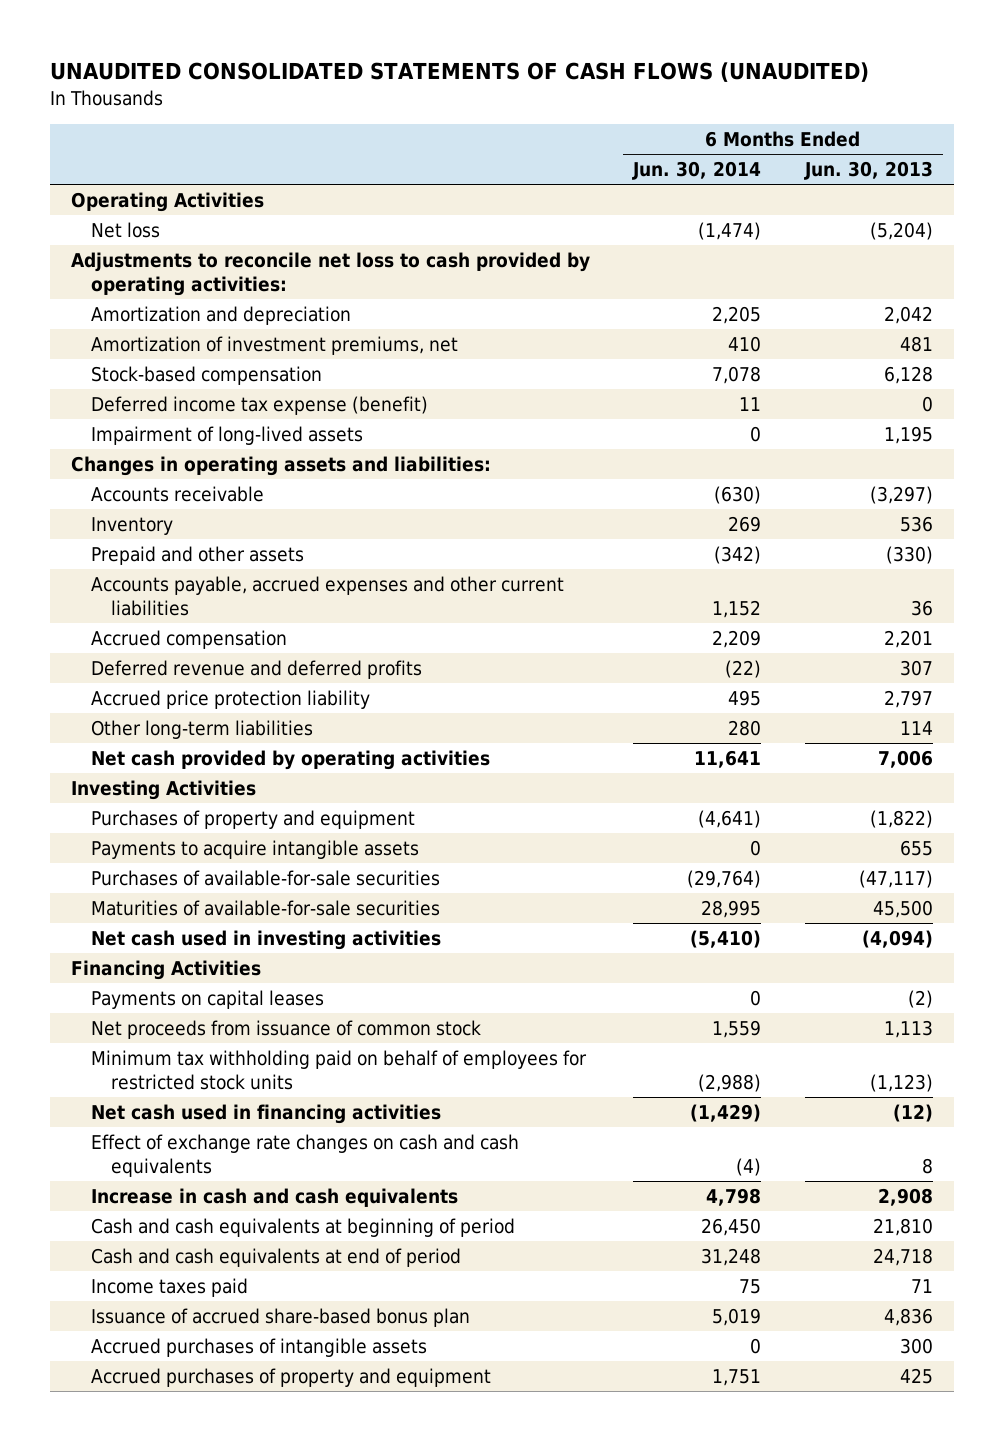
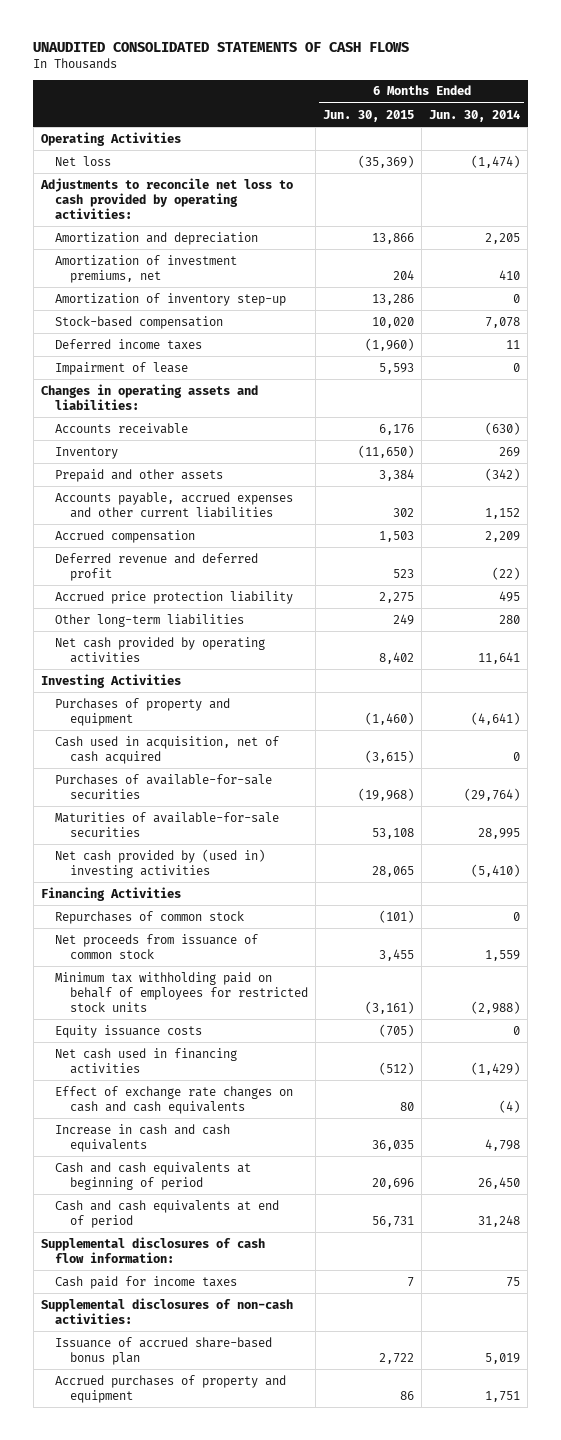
[49,62,869,83] UNAUDITED CONSOLIDATED STATEMENTS OF CASH FLOWS (UNAUDITED) -> [33,41,410,52] UNAUDITED CONSOLIDATED STATEMENTS OF CASH FLOWS
[803,161,933,181] Jun. 30, 2013 -> none
none -> [323,109,415,122] Jun. 30, 2015
none -> [55,292,287,306] Amortization of inventory step-up
[91,396,429,416] Deferred income tax expense (benefit) -> [55,338,203,350] Deferred income taxes
[91,426,364,446] Impairment of long-lived assets -> [55,361,189,375] Impairment of lease
[91,660,423,680] Deferred revenue and deferred profits -> [55,552,259,581] Deferred revenue and deferred profit
[91,840,420,860] Payments to acquire intangible assets -> none
none -> [55,735,280,764] Cash used in acquisition, net of cash acquired
[91,930,442,951] Net cash used in investing activities -> [55,848,266,878] Net cash provided by (used in) investing activities
[91,990,325,1010] Payments on capital leases -> none
none -> [55,910,245,924] Repurchases of common stock
none -> [55,1024,203,1038] Equity issuance costs
none -> [40,1236,265,1263] Supplemental disclosures of cash flow information:
[91,1278,249,1298] Income taxes paid -> [55,1275,238,1289] Cash paid for income taxes
none -> [40,1297,293,1324] Supplemental disclosures of non-cash activities:
[91,1338,428,1358] Accrued purchases of intangible assets -> none

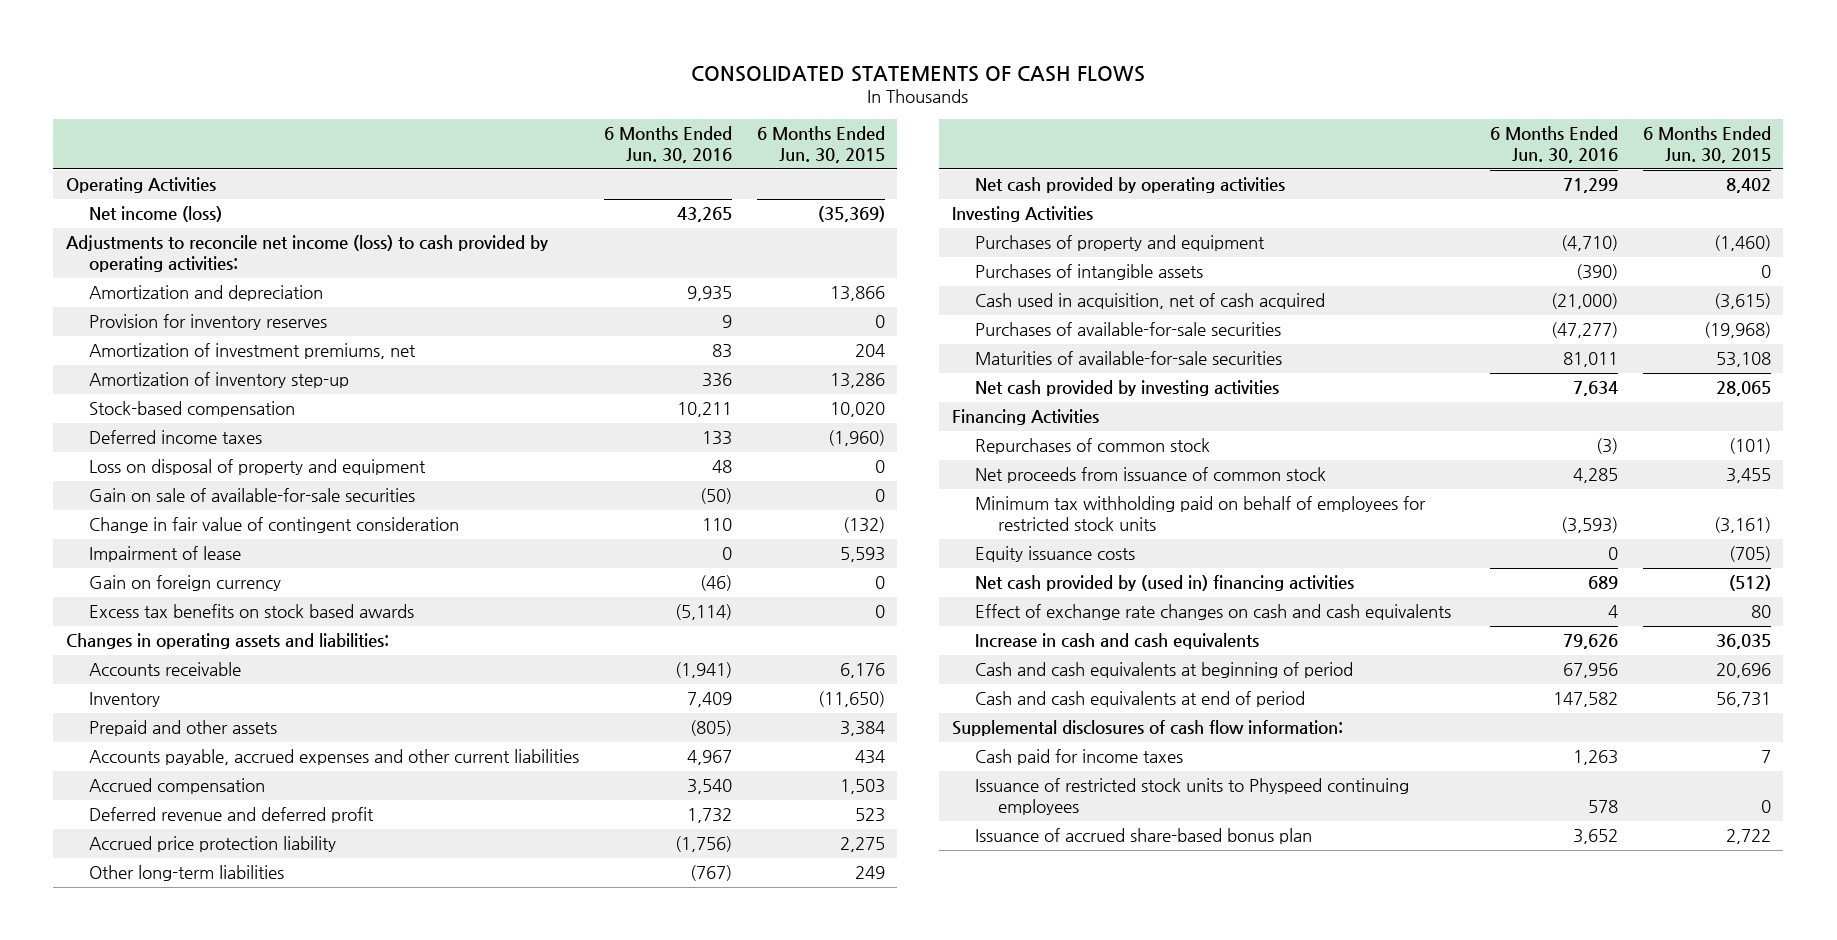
[33,41,410,52] UNAUDITED CONSOLIDATED STATEMENTS OF CASH FLOWS -> [691,65,1146,82] CONSOLIDATED STATEMENTS OF CASH FLOWS
[429,109,521,122] Jun. 30, 2014 -> none
none -> [604,126,733,164] 6 Months Ended Jun. 30, 2016
[55,155,112,166] Net loss -> [89,206,223,223] Net income (loss)
[39,177,293,219] Adjustments to reconcile net loss to cash provided by operating activities: -> [65,235,548,273] Adjustments to reconcile net income (loss) to cash provided by operating activities:
none -> [89,314,328,331] Provision for inventory reserves
none -> [89,459,427,476] Loss on disposal of property and equipment
none -> [89,488,416,503] Gain on sale of available-for-sale securities
none -> [89,517,460,534] Change in fair value of contingent consideration
none -> [89,575,282,592] Gain on foreign currency
none -> [89,604,415,619] Excess tax benefits on stock based awards
[393,507,415,517] 302 -> [854,750,885,765] 434
none -> [975,264,1204,281] Purchases of intangible assets
[55,848,266,878] Net cash provided by (used in) investing activities -> [975,380,1280,397] Net cash provided by investing activities
[55,1047,238,1074] Net cash used in financing activities -> [975,575,1355,592] Net cash provided by (used in) financing activities
[40,1297,293,1324] Supplemental disclosures of non-cash activities: -> none
none -> [975,778,1410,816] Issuance of restricted stock units to Physpeed continuing employees
[55,1374,287,1403] Accrued purchases of property and equipment -> none

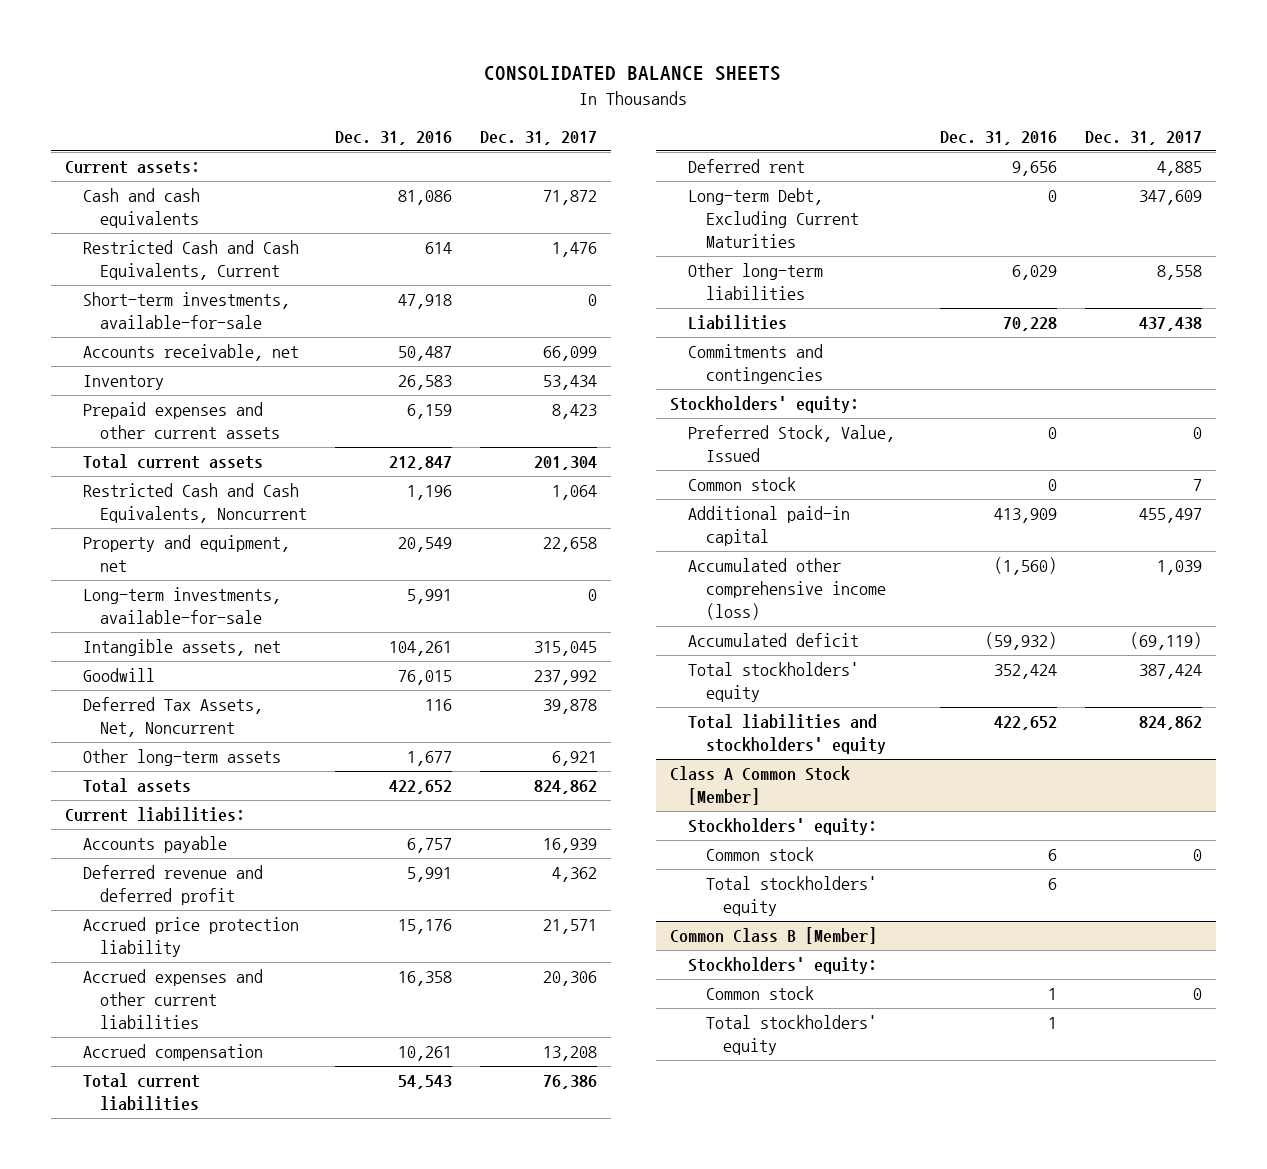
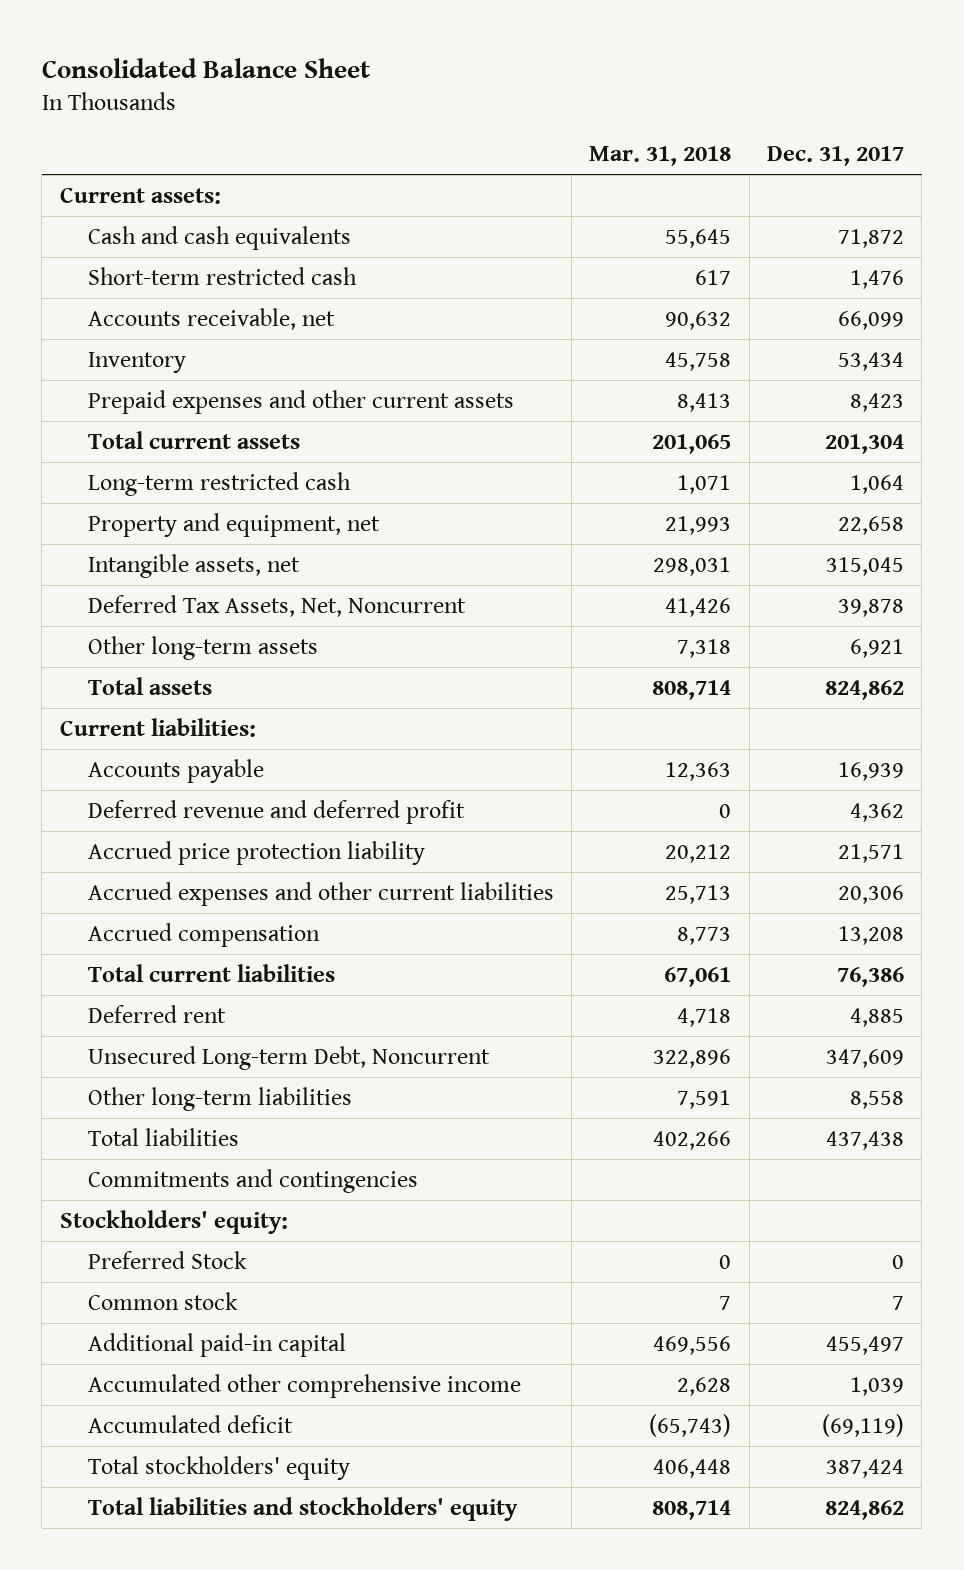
[484,66,782,82] CONSOLIDATED BALANCE SHEETS -> [41,58,370,79] Consolidated Balance Sheet
[335,131,453,146] Dec. 31, 2016 -> none
none -> [589,146,732,167] Mar. 31, 2018
[82,292,290,330] Short-term investments, available-for-sale -> none
[82,240,299,281] Restricted Cash and Cash Equivalents, Current -> [87,266,357,285] Short-term restricted cash
[82,483,308,524] Restricted Cash and Cash Equivalents, Noncurrent -> [87,471,351,496] Long-term restricted cash
[82,587,281,625] Long-term investments, available-for-sale -> none
[82,668,155,683] Goodwill -> none
[687,188,859,248] Long-term Debt, Excluding Current Maturities -> [87,1045,490,1070] Unsecured Long-term Debt, Noncurrent
[687,315,787,331] Liabilities -> [87,1127,239,1146] Total liabilities
[687,425,895,463] Preferred Stock, Value, Issued -> [87,1250,247,1269] Preferred Stock
[687,558,886,620] Accumulated other comprehensive income (loss) -> [87,1373,521,1398] Accumulated other comprehensive income
[669,766,850,806] Class A Common Stock [Member] -> none
[687,818,877,836] Stockholders' equity: -> none
[705,847,814,862] Common stock -> none
[705,876,877,917] Total stockholders' equity -> none
[669,927,877,945] Common Class B [Member] -> none
[687,957,877,975] Stockholders' equity: -> none
[705,986,814,1001] Common stock -> none
[705,1015,877,1056] Total stockholders' equity -> none

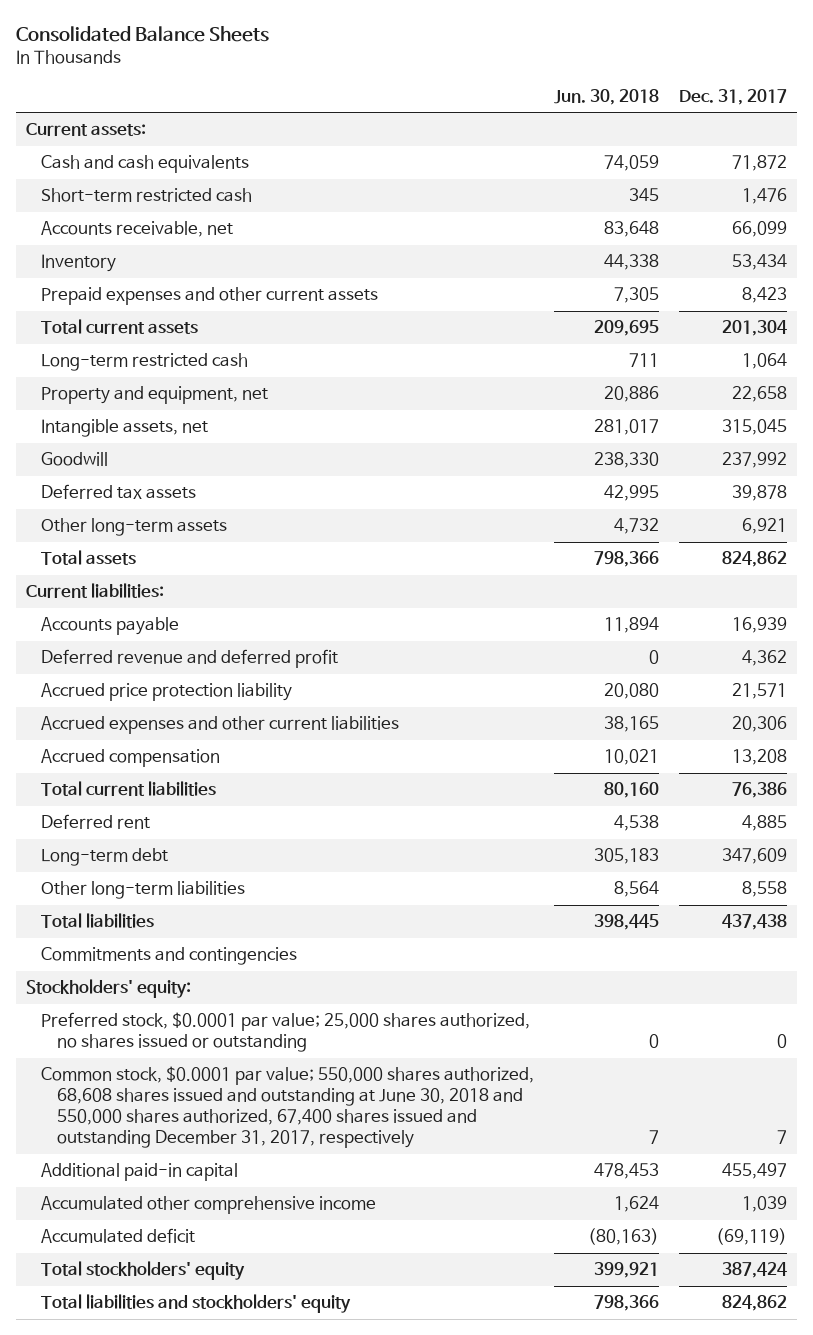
[41,58,370,79] Consolidated Balance Sheet -> [15,26,269,43] Consolidated Balance Sheets
[589,146,732,167] Mar. 31, 2018 -> none
none -> [554,88,660,105] Jun. 30, 2018
none -> [41,452,109,467] Goodwill
[87,594,466,617] Deferred Tax Assets, Net, Noncurrent -> [41,484,197,500] Deferred tax assets
[87,1045,490,1070] Unsecured Long-term Debt, Noncurrent -> [41,848,169,867] Long-term debt
[87,1250,247,1269] Preferred Stock -> [41,1012,531,1053] Preferred stock, $0.0001 par value; 25,000 shares authorized, no shares issued or outstanding
[87,1291,238,1310] Common stock -> [41,1066,535,1149] Common stock, $0.0001 par value; 550,000 shares authorized, 68,608 shares issued and outstanding at June 30, 2018 and 550,000 shares authorized, 67,400 shares issued and outstanding December 31, 2017, respectively

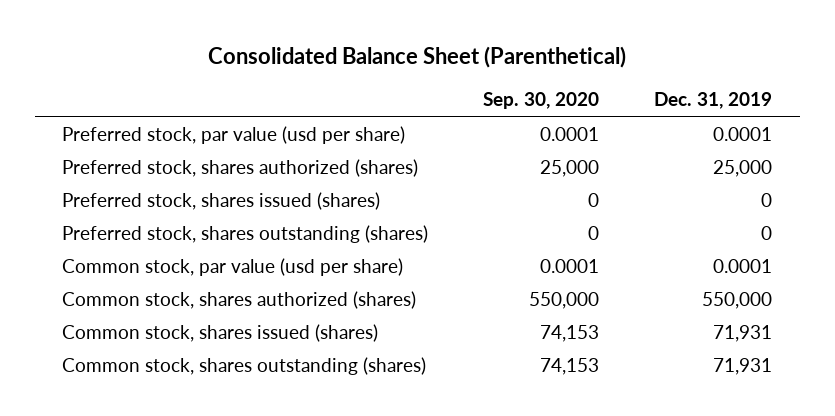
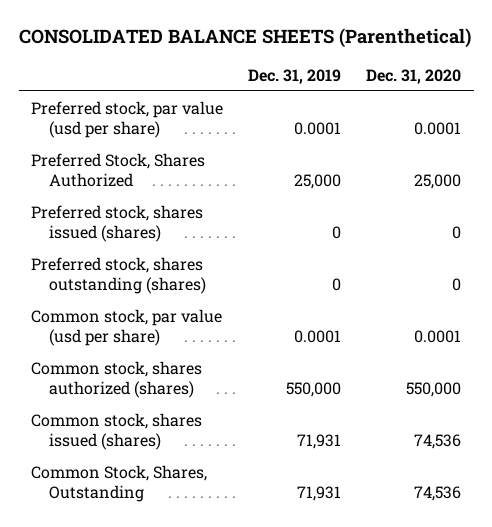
[208,46,627,69] Consolidated Balance Sheet (Parenthetical) -> [18,28,471,49] CONSOLIDATED BALANCE SHEETS (Parenthetical)
[483,92,600,110] Sep. 30, 2020 -> none
none -> [366,68,462,84] Dec. 31, 2020
[62,158,419,177] Preferred stock, shares authorized (shares) -> [31,152,206,187] Preferred Stock, Shares Authorized
[62,356,427,375] Common stock, shares outstanding (shares) -> [31,464,208,502] Common Stock, Shares, Outstanding

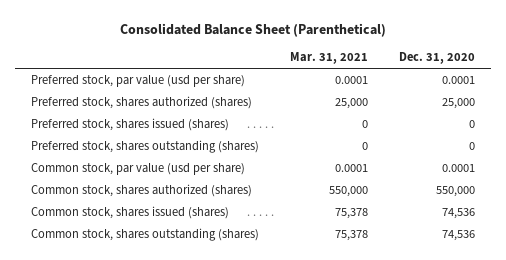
[18,28,471,49] CONSOLIDATED BALANCE SHEETS (Parenthetical) -> [119,23,386,38] Consolidated Balance Sheet (Parenthetical)
[248,68,342,84] Dec. 31, 2019 -> none
none -> [289,52,368,65] Mar. 31, 2021
[31,152,206,187] Preferred Stock, Shares Authorized -> [30,95,252,109] Preferred stock, shares authorized (shares)
[31,464,208,502] Common Stock, Shares, Outstanding -> [30,227,259,241] Common stock, shares outstanding (shares)

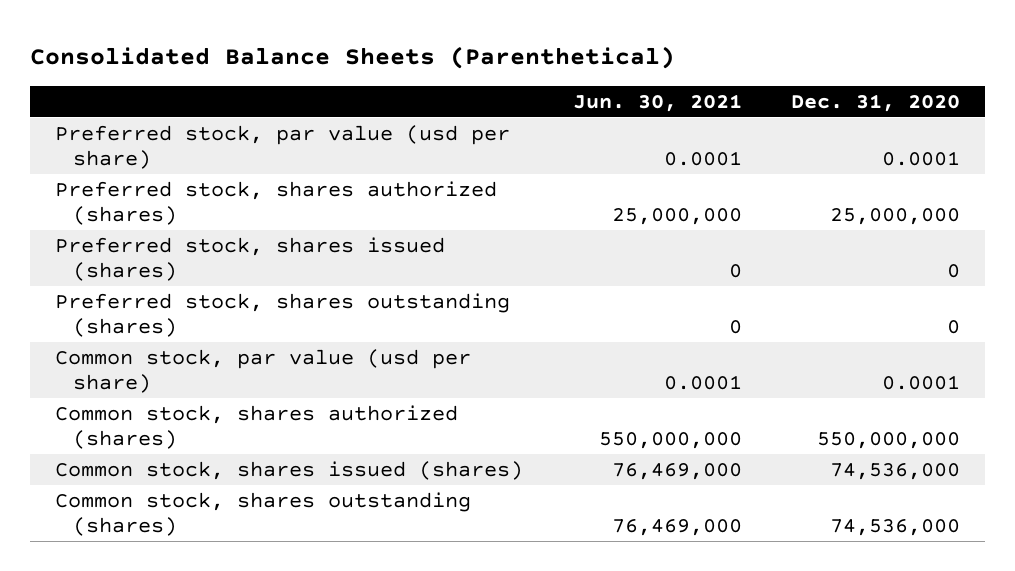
[119,23,386,38] Consolidated Balance Sheet (Parenthetical) -> [30,46,676,70] Consolidated Balance Sheets (Parenthetical)
[289,52,368,65] Mar. 31, 2021 -> none
none -> [572,93,742,112] Jun. 30, 2021
[442,97,476,109] 25,000 -> [830,208,961,226] 25,000,000
[436,185,476,197] 550,000 -> [817,432,961,450] 550,000,000
[442,207,476,219] 74,536 -> [830,462,961,480] 74,536,000
[442,229,476,241] 74,536 -> [830,519,961,537] 74,536,000

